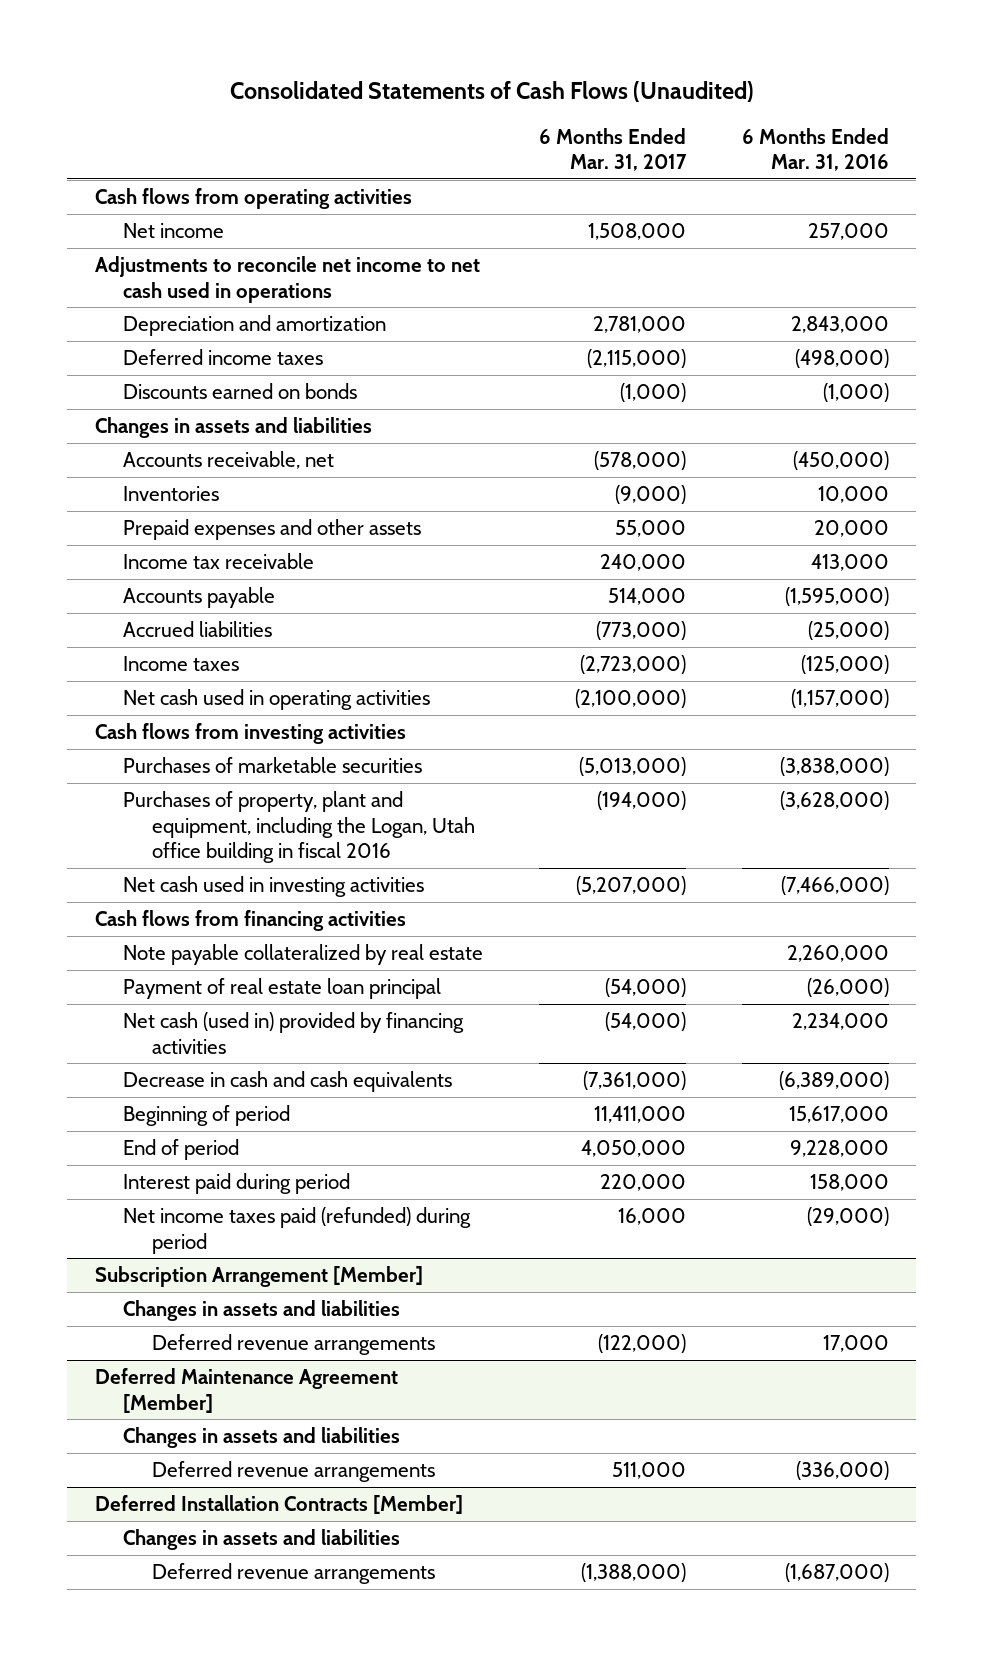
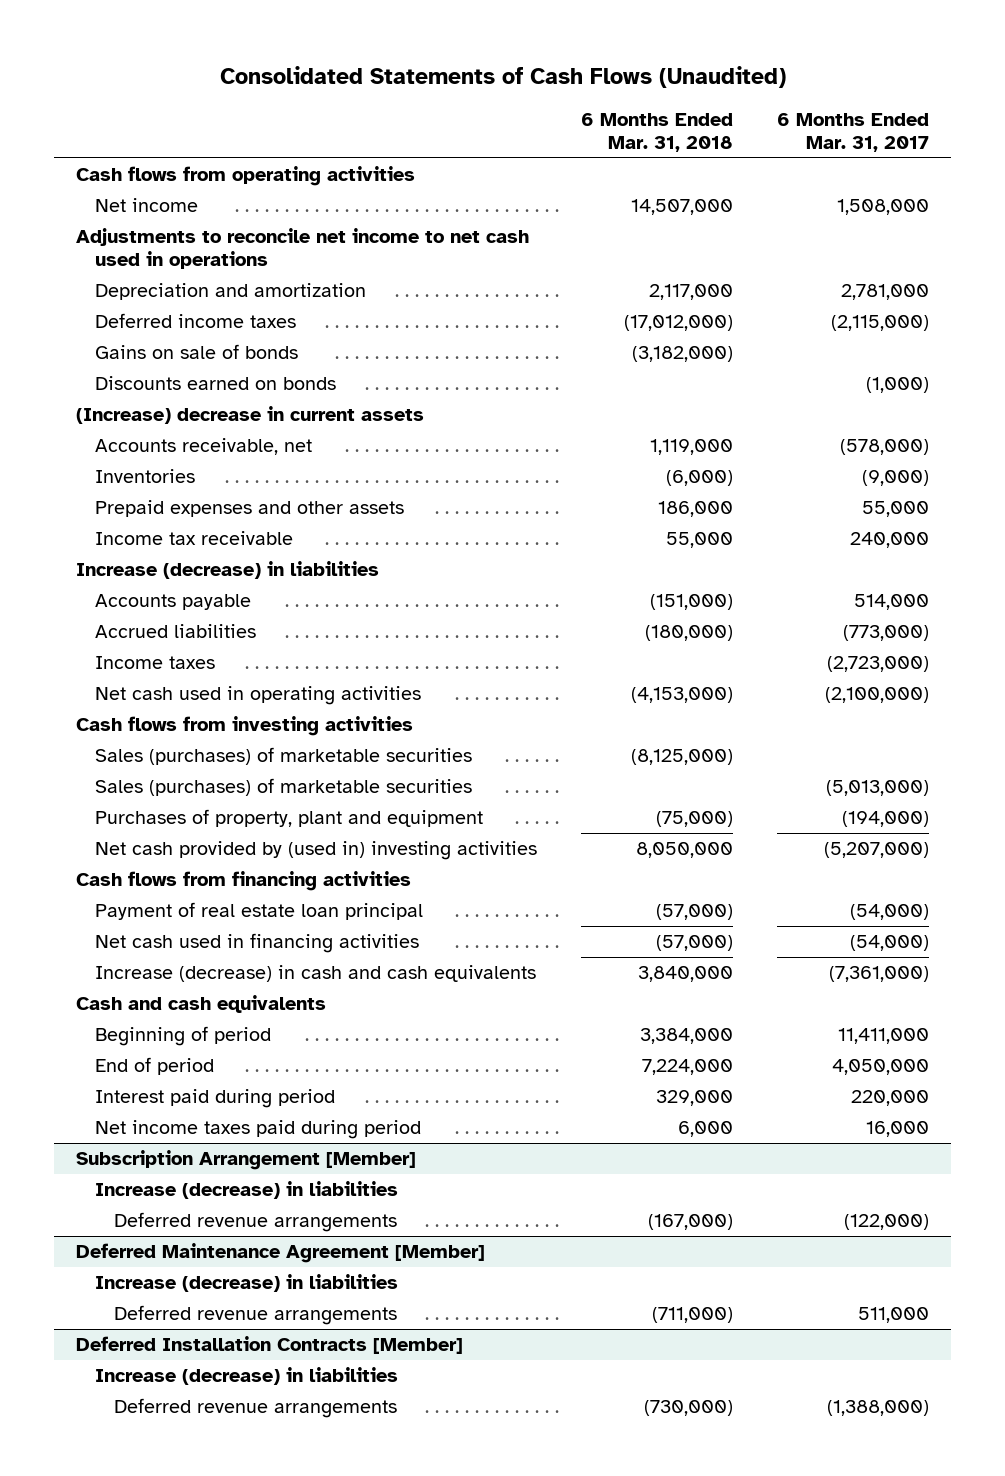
[741,127,889,172] 6 Months Ended Mar. 31, 2016 -> none
none -> [580,112,733,153] 6 Months Ended Mar. 31, 2018
none -> [94,344,298,360] Gains on sale of bonds
[94,417,372,439] Changes in assets and liabilities -> none
none -> [76,406,425,425] (Increase) decrease in current assets
none -> [76,561,380,580] Increase (decrease) in liabilities
none -> [94,747,472,766] Sales (purchases) of marketable securities
[123,757,423,774] Purchases of marketable securities -> [94,778,472,797] Sales (purchases) of marketable securities
[123,791,475,864] Purchases of property, plant and equipment, including the Logan, Utah office building in fiscal 2016 -> [94,809,483,828] Purchases of property, plant and equipment
[123,876,425,898] Net cash used in investing activities -> [94,841,537,861] Net cash provided by (used in) investing activities
[123,944,484,966] Note payable collateralized by real estate -> none
[123,1012,465,1054] Net cash (used in) provided by financing activities -> [94,933,419,954] Net cash used in financing activities
[123,1071,453,1093] Decrease in cash and cash equivalents -> [94,965,536,983] Increase (decrease) in cash and cash equivalents
none -> [76,995,327,1014] Cash and cash equivalents
[123,1207,472,1254] Net income taxes paid (refunded) during period -> [94,1120,421,1140] Net income taxes paid during period
[123,1300,401,1322] Changes in assets and liabilities -> none
none -> [94,1181,398,1200] Increase (decrease) in liabilities
[123,1427,401,1449] Changes in assets and liabilities -> none
none -> [94,1274,398,1293] Increase (decrease) in liabilities
[123,1529,401,1551] Changes in assets and liabilities -> none
none -> [94,1367,398,1386] Increase (decrease) in liabilities

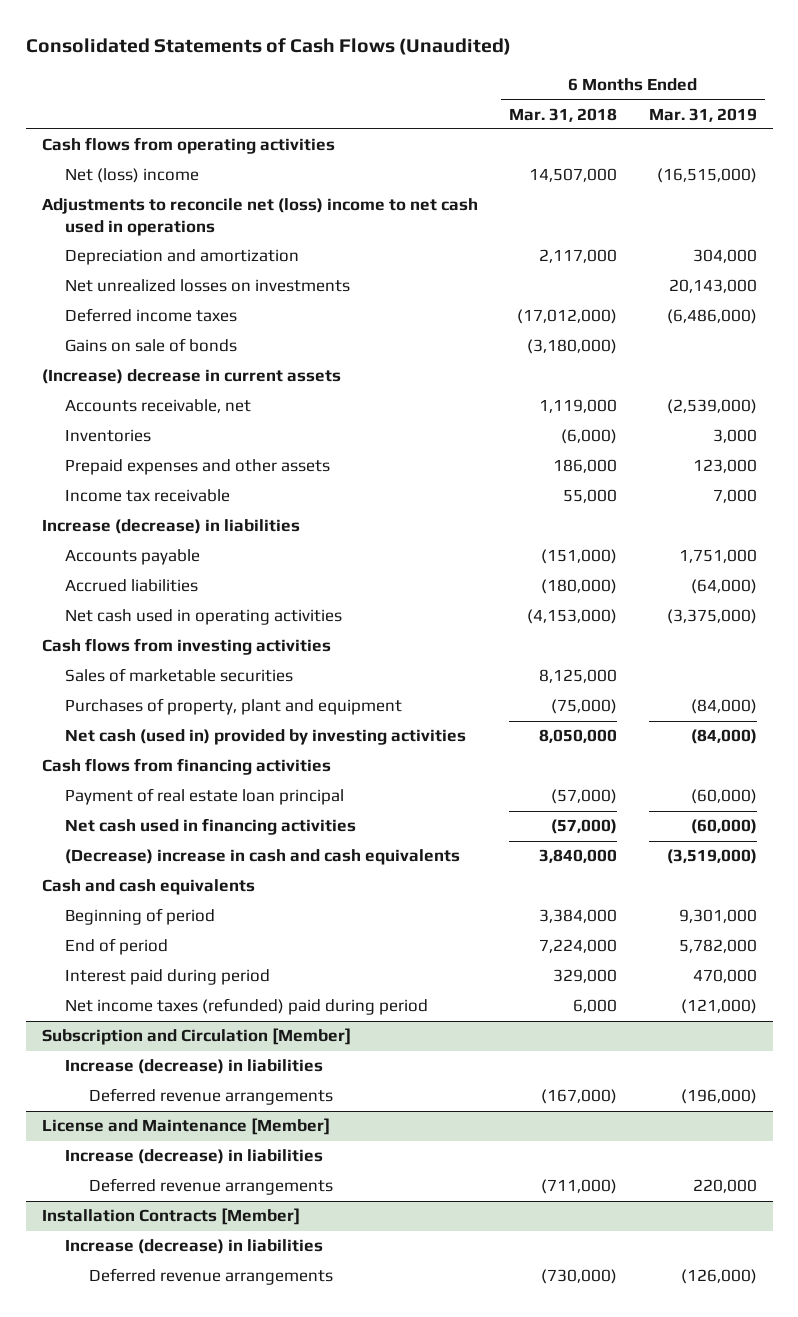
[776,112,929,153] 6 Months Ended Mar. 31, 2017 -> none
none -> [648,107,757,122] Mar. 31, 2019
[94,198,198,213] Net income -> [65,168,200,184] Net (loss) income
[76,228,530,270] Adjustments to reconcile net income to net cash used in operations -> [41,198,478,236] Adjustments to reconcile net (loss) income to net cash used in operations
none -> [65,279,351,293] Net unrealized losses on investments
[94,376,336,391] Discounts earned on bonds -> none
[631,346,733,363] (3,182,000) -> [527,339,618,355] (3,180,000)
[94,656,215,670] Income taxes -> none
[94,778,472,797] Sales (purchases) of marketable securities -> none
[94,747,472,766] Sales (purchases) of marketable securities -> [65,668,294,683] Sales of marketable securities
[630,749,733,766] (8,125,000) -> [539,669,618,684] 8,125,000
[94,841,537,861] Net cash provided by (used in) investing activities -> [65,729,467,746] Net cash (used in) provided by investing activities
[94,965,536,983] Increase (decrease) in cash and cash equivalents -> [65,849,461,866] (Decrease) increase in cash and cash equivalents
[76,1150,417,1171] Subscription Arrangement [Member] -> none
[94,1120,421,1140] Net income taxes paid during period -> [65,998,429,1016] Net income taxes (refunded) paid during period
none -> [41,1028,351,1046] Subscription and Circulation [Member]
[76,1243,486,1264] Deferred Maintenance Agreement [Member] -> none
none -> [41,1118,330,1136] License and Maintenance [Member]
[76,1336,464,1355] Deferred Installation Contracts [Member] -> [41,1208,300,1226] Installation Contracts [Member]

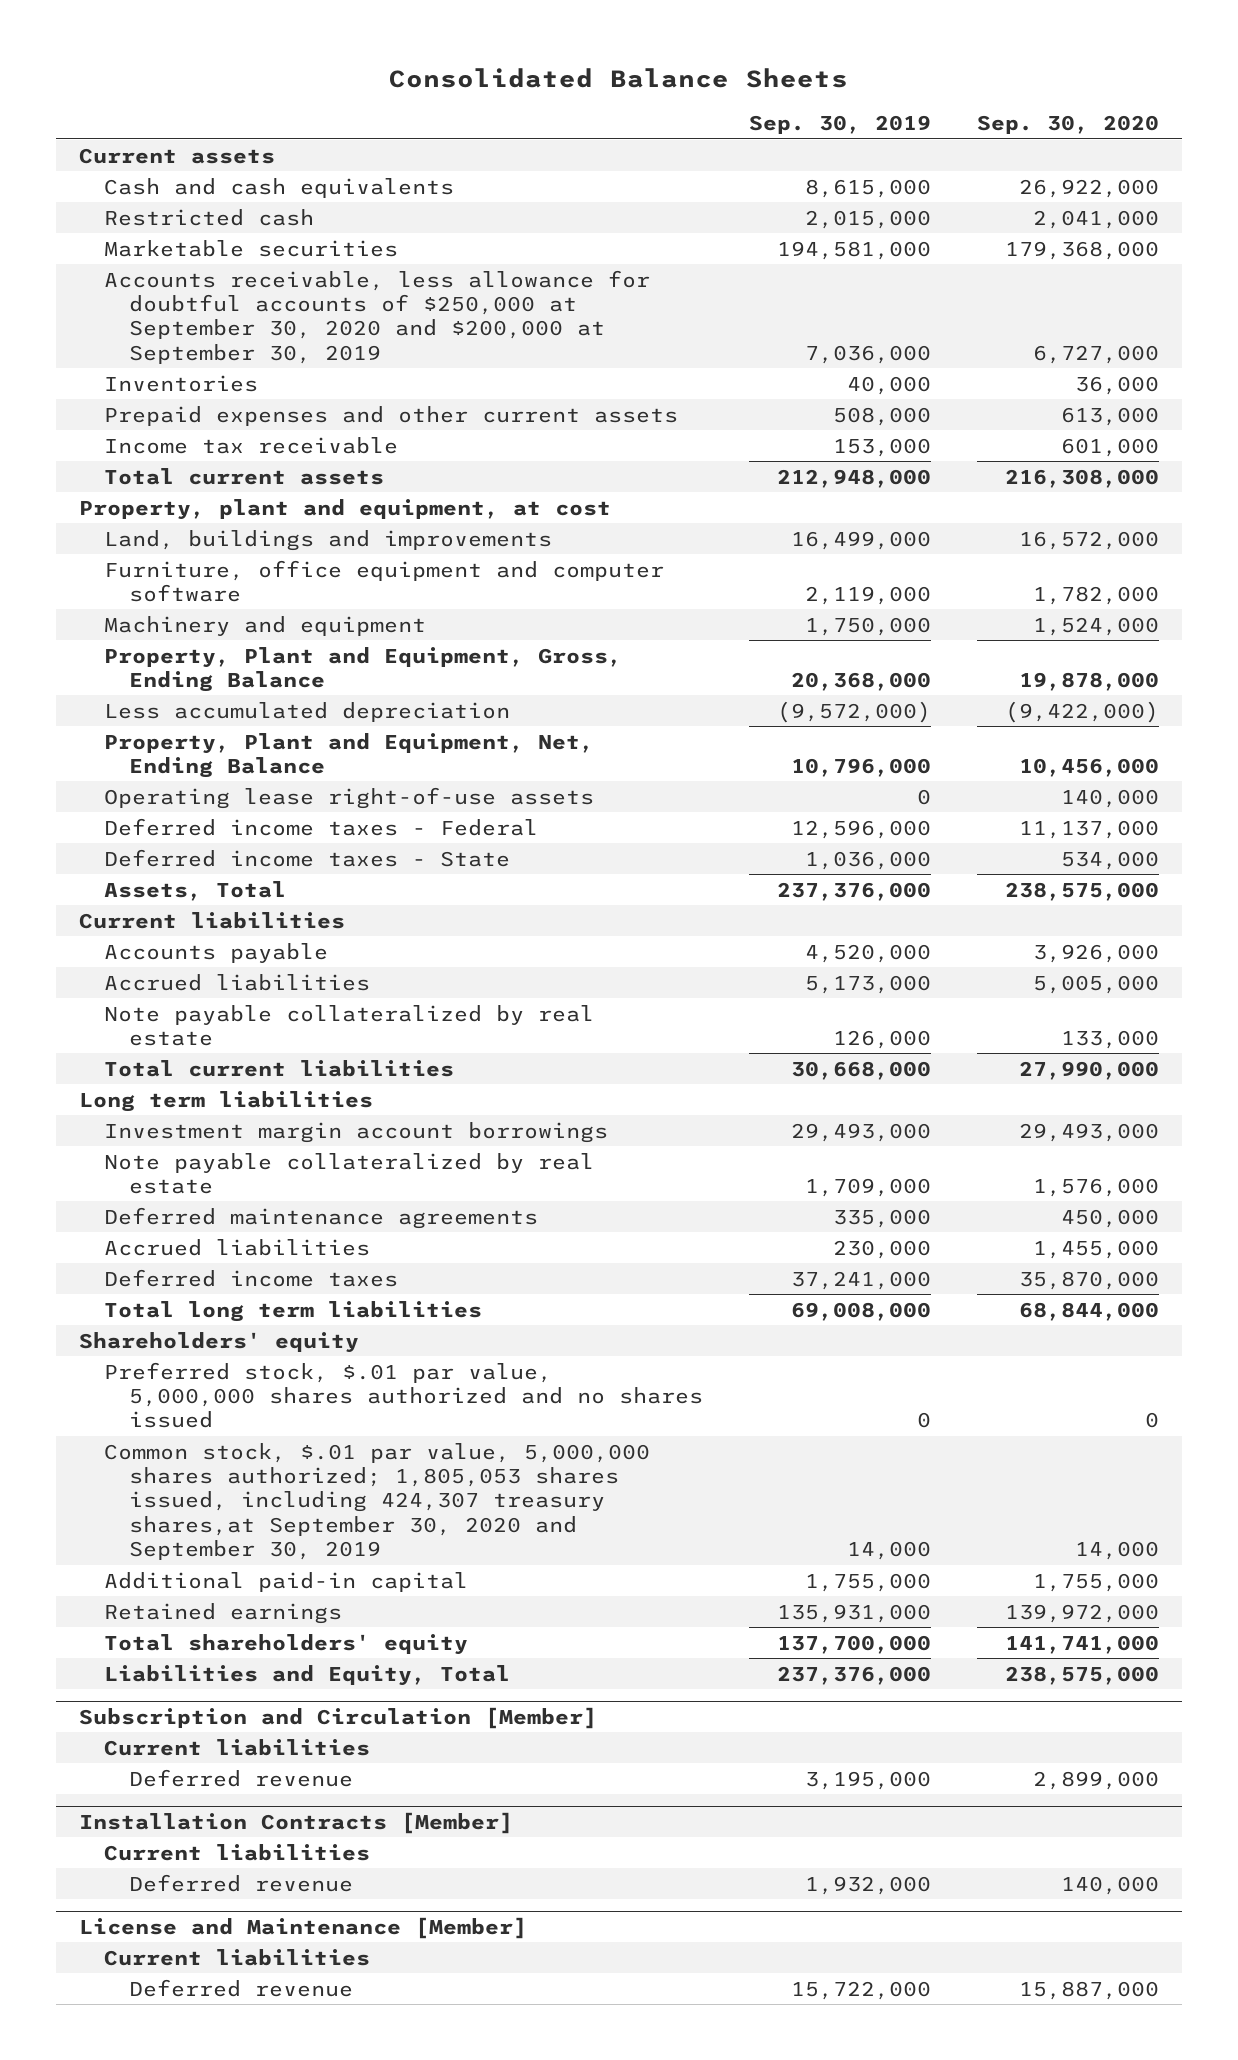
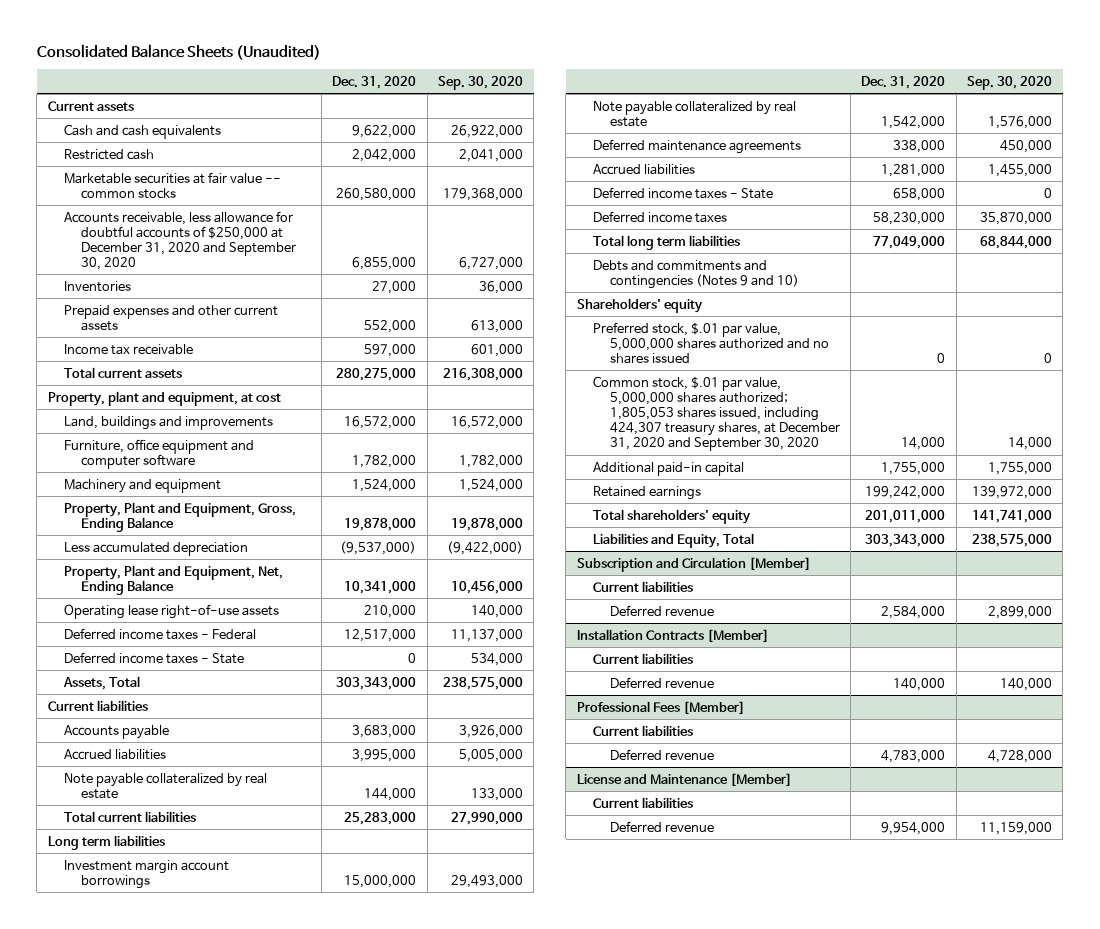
[389,68,849,89] Consolidated Balance Sheets -> [36,43,321,60] Consolidated Balance Sheets (Unaudited)
[748,115,931,135] Sep. 30, 2019 -> none
none -> [332,76,417,90] Dec. 31, 2020
[103,239,398,257] Marketable securities -> [64,171,282,199] Marketable securities at fair value -- common stocks
[103,269,650,364] Accounts receivable, less allowance for doubtful accounts of $250,000 at September 30, 2020 and $200,000 at September 30, 2019 -> [64,210,296,271] Accounts receivable, less allowance for doubtful accounts of $250,000 at December 31, 2020 and September 30, 2020
none -> [593,186,774,199] Deferred income taxes - State
none -> [593,259,799,289] Debts and commitments and contingencies (Notes 9 and 10)
[103,1442,650,1561] Common stock, $.01 par value, 5,000,000 shares authorized; 1,805,053 shares issued, including 424,307 treasury shares,at September 30, 2020 and September 30, 2019 -> [593,375,840,452] Common stock, $.01 par value, 5,000,000 shares authorized; 1,805,053 shares issued, including 424,307 treasury shares, at December 31, 2020 and September 30, 2020
none -> [576,700,745,715] Professional Fees [Member]
none -> [593,724,694,736] Current liabilities
none -> [609,748,714,760] Deferred revenue
[1019,1980,1160,2000] 15,887,000 -> [980,821,1053,835] 11,159,000

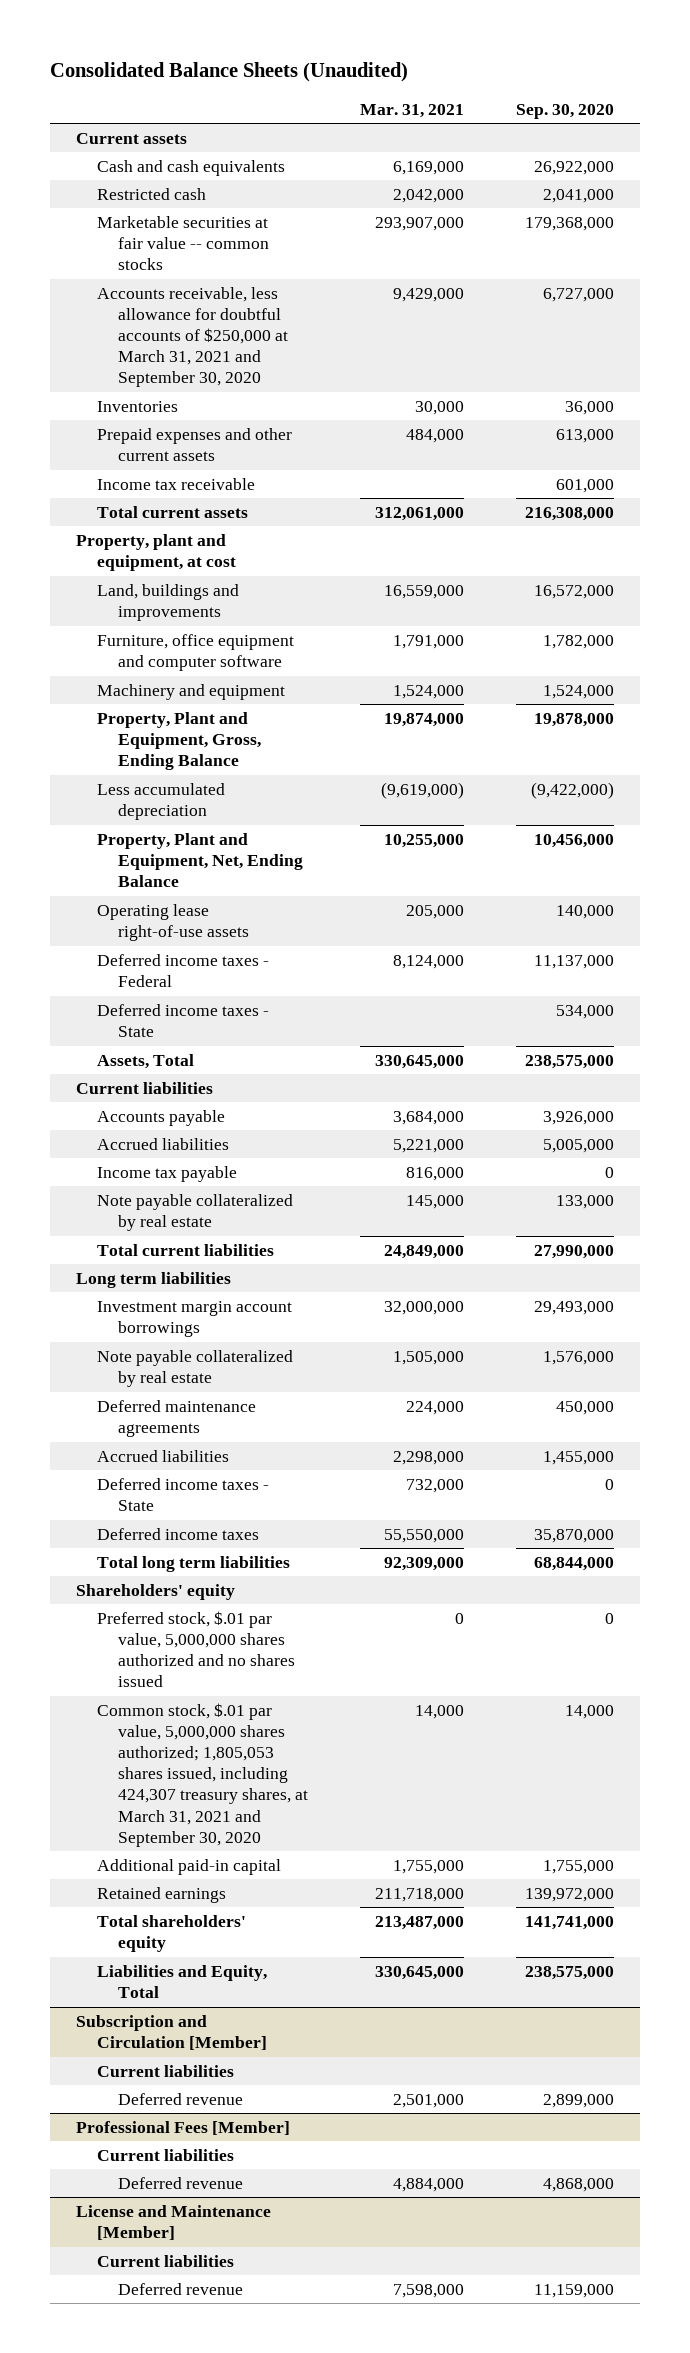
[332,76,417,90] Dec. 31, 2020 -> none
none -> [359,103,464,118] Mar. 31, 2021
[64,210,296,271] Accounts receivable, less allowance for doubtful accounts of $250,000 at December 31, 2020 and September 30, 2020 -> [96,286,288,388] Accounts receivable, less allowance for doubtful accounts of $250,000 at March 31, 2021 and September 30, 2020
none -> [96,1165,237,1182] Income tax payable
[593,259,799,289] Debts and commitments and contingencies (Notes 9 and 10) -> none
[593,375,840,452] Common stock, $.01 par value, 5,000,000 shares authorized; 1,805,053 shares issued, including 424,307 treasury shares, at December 31, 2020 and September 30, 2020 -> [96,1702,308,1847] Common stock, $.01 par value, 5,000,000 shares authorized; 1,805,053 shares issued, including 424,307 treasury shares, at March 31, 2021 and September 30, 2020
[576,628,769,643] Installation Contracts [Member] -> none
[593,652,694,664] Current liabilities -> none
[609,676,714,688] Deferred revenue -> none
[988,749,1053,763] 4,728,000 -> [542,2177,614,2192] 4,868,000

